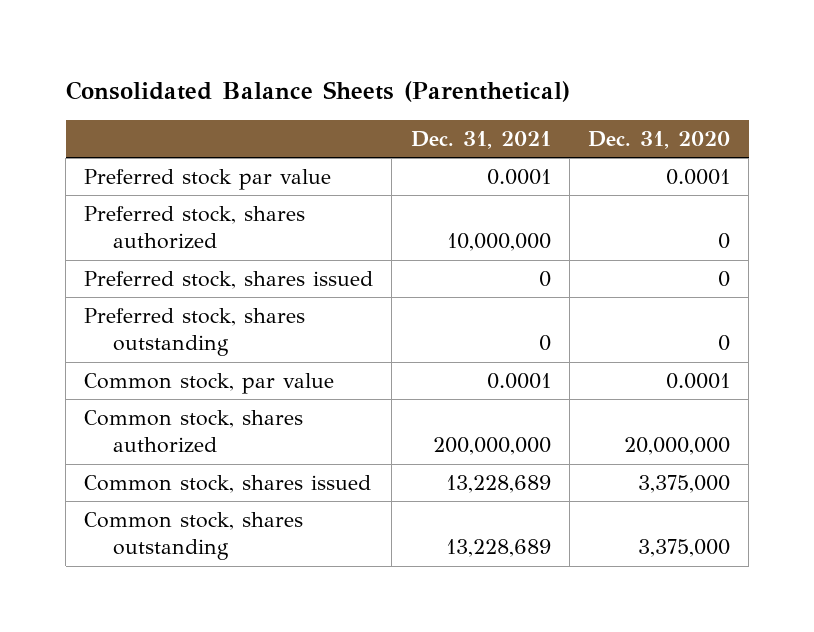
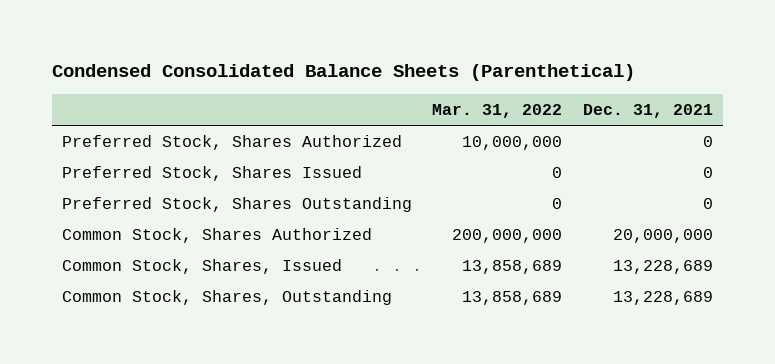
[65,80,570,102] Consolidated Balance Sheets (Parenthetical) -> [51,64,635,82] Condensed Consolidated Balance Sheets (Parenthetical)
[587,130,730,149] Dec. 31, 2020 -> none
none -> [432,104,563,119] Mar. 31, 2022
[84,168,332,190] Preferred stock par value -> none
[84,372,335,394] Common stock, par value -> none
[84,205,306,250] Preferred stock, shares authorized -> [61,135,402,151] Preferred Stock, Shares Authorized
[446,233,551,252] 10,000,000 -> [703,136,714,148] 0
[84,270,374,289] Preferred stock, shares issued -> [61,166,362,182] Preferred Stock, Shares Issued
[84,307,306,357] Preferred stock, shares outstanding -> [61,197,412,213] Preferred Stock, Shares Outstanding
[84,409,304,454] Common stock, shares authorized -> [61,228,372,244] Common Stock, Shares Authorized
[432,437,551,456] 200,000,000 -> [613,229,714,244] 20,000,000
[84,474,372,493] Common stock, shares issued -> [61,259,342,275] Common Stock, Shares, Issued
[84,511,304,561] Common stock, shares outstanding -> [61,290,392,306] Common Stock, Shares, Outstanding

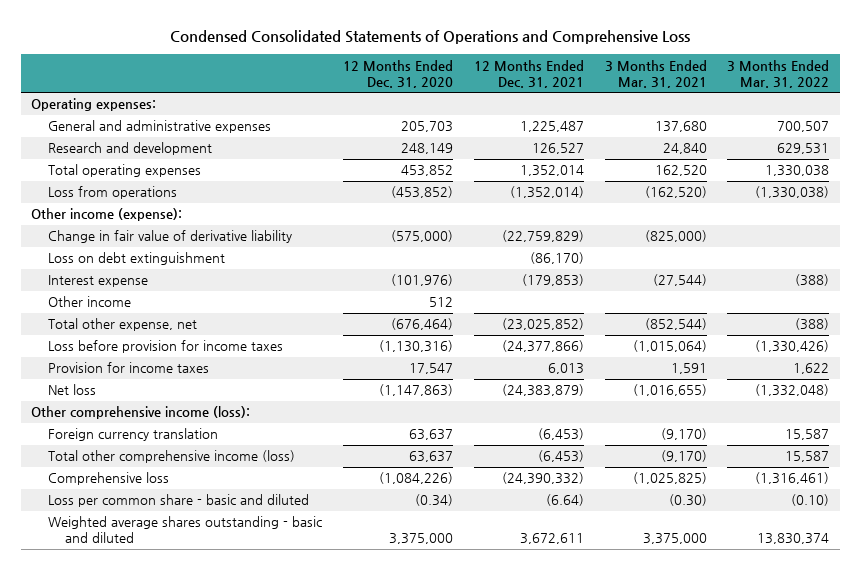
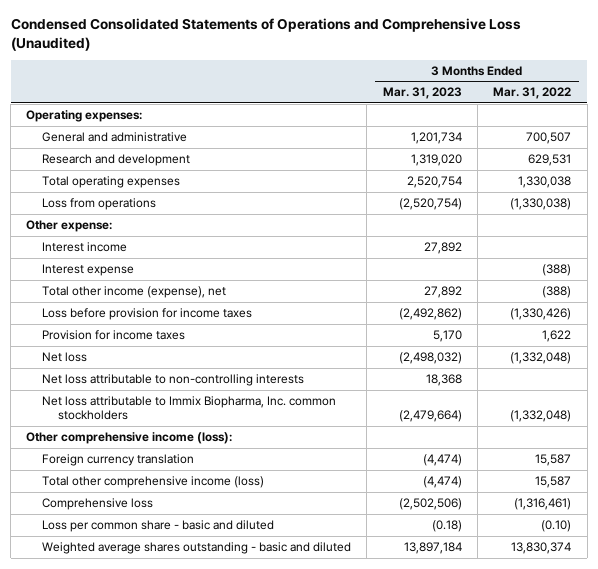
[170,30,691,45] Condensed Consolidated Statements of Operations and Comprehensive Loss -> [10,18,521,51] Condensed Consolidated Statements of Operations and Comprehensive Loss (Unaudited)
[342,59,453,88] 12 Months Ended Dec. 31, 2020 -> none
[473,59,584,88] 12 Months Ended Dec. 31, 2021 -> none
[604,59,707,88] 3 Months Ended Mar. 31, 2021 -> none
none -> [382,87,462,100] Mar. 31, 2023
[48,120,272,134] General and administrative expenses -> [41,132,187,143] General and administrative
[48,230,293,244] Change in fair value of derivative liability -> none
[48,252,226,266] Loss on debt extinguishment -> none
[31,208,183,222] Other income (expense): -> [26,220,113,233] Other expense:
none -> [41,242,127,253] Interest income
[48,296,132,308] Other income -> none
[48,318,198,332] Total other expense, net -> [41,286,226,299] Total other income (expense), net
none -> [41,374,304,387] Net loss attributable to non-controlling interests
none -> [41,396,336,421] Net loss attributable to Immix Biopharma, Inc. common stockholders

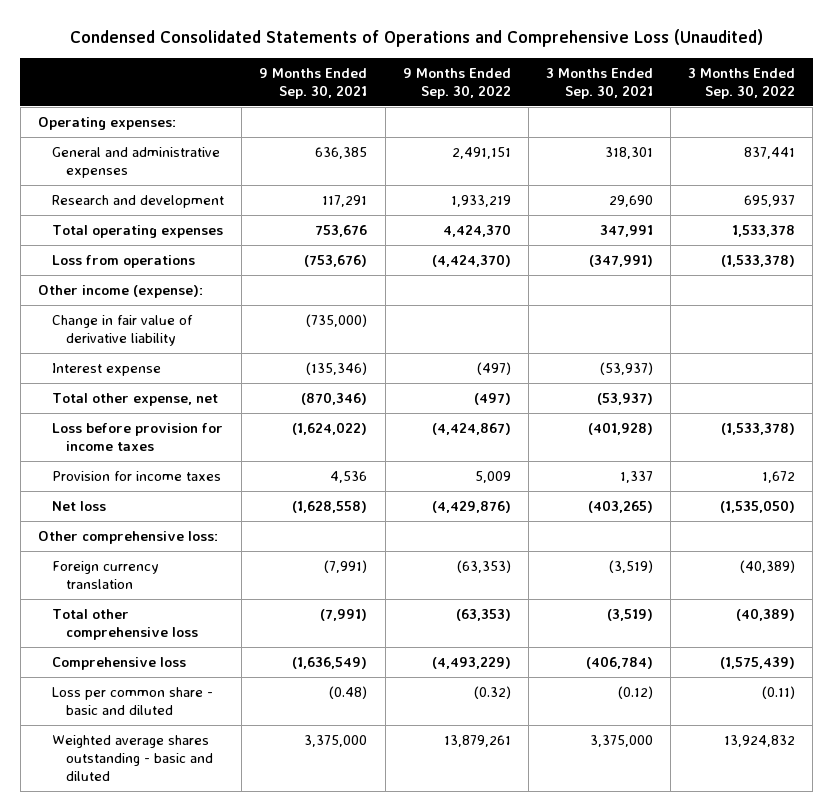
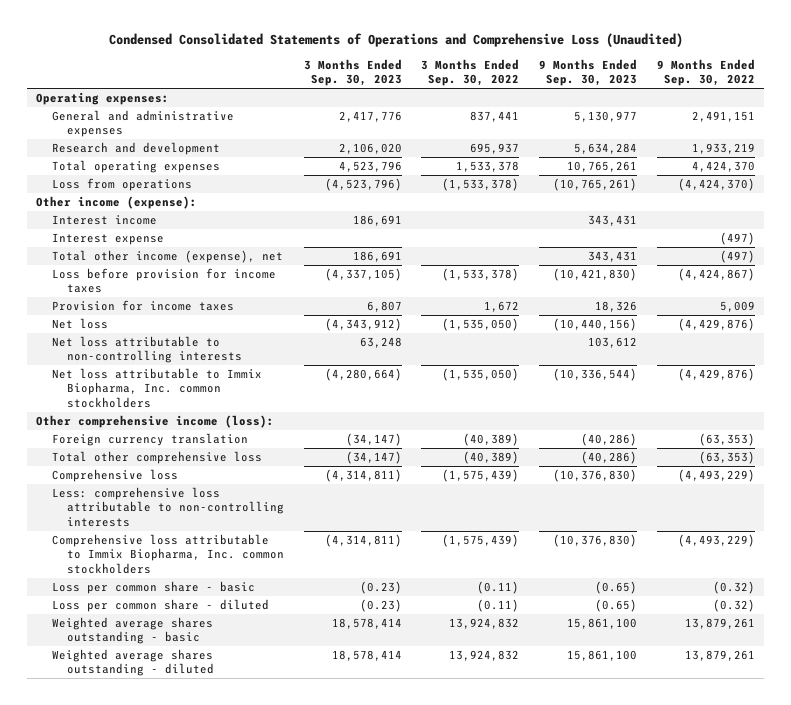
[259,67,368,100] 9 Months Ended Sep. 30, 2021 -> none
[546,67,654,100] 3 Months Ended Sep. 30, 2021 -> none
none -> [303,58,402,87] 3 Months Ended Sep. 30, 2023
none -> [539,58,638,87] 9 Months Ended Sep. 30, 2023
[52,314,194,347] Change in fair value of derivative liability -> none
none -> [51,214,157,225] Interest income
[52,392,219,406] Total other expense, net -> [51,249,283,263] Total other income (expense), net
none -> [51,335,243,364] Net loss attributable to non-controlling interests
none -> [51,367,262,408] Net loss attributable to Immix Biopharma, Inc. common stockholders
[38,530,219,544] Other comprehensive loss: -> [36,414,275,428] Other comprehensive income (loss):
none -> [51,486,285,527] Less: comprehensive loss attributable to non-controlling interests
none -> [51,533,285,574] Comprehensive loss attributable to Immix Biopharma, Inc. common stockholders
[52,686,214,716] Loss per common share - basic and diluted -> [51,580,255,594] Loss per common share - basic
none -> [51,598,269,612] Loss per common share - diluted
[52,734,214,782] Weighted average shares outstanding - basic and diluted -> [51,616,213,645] Weighted average shares outstanding - basic
none -> [51,648,215,677] Weighted average shares outstanding - diluted

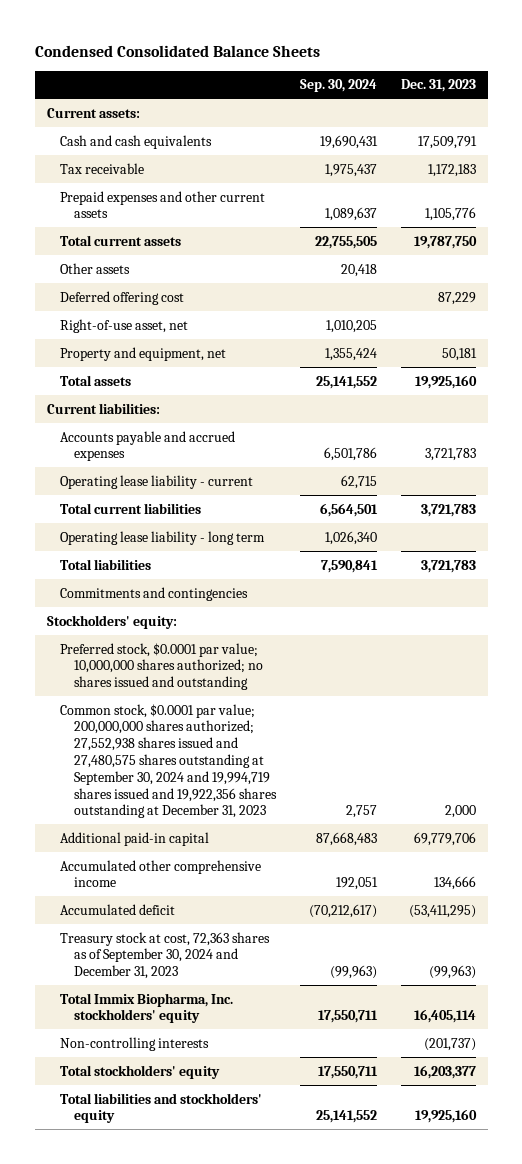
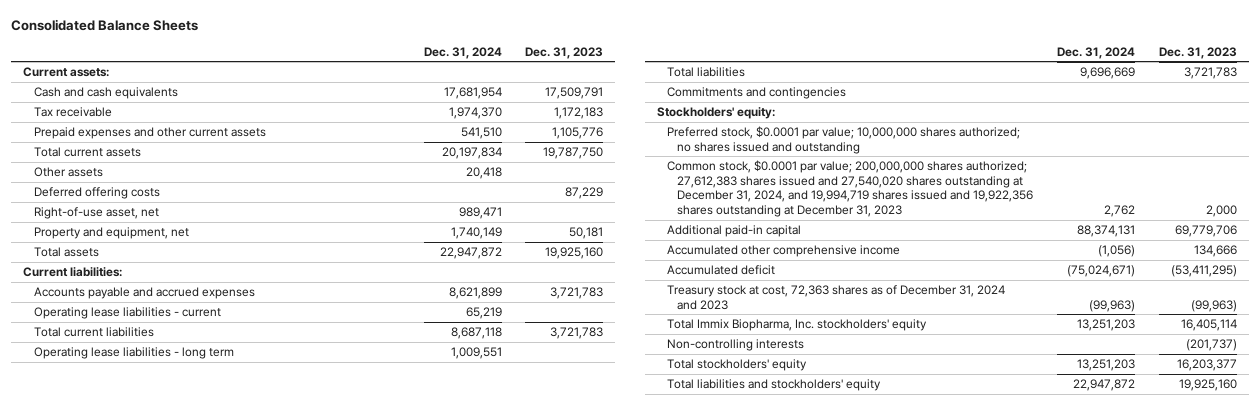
[34,44,320,57] Condensed Consolidated Balance Sheets -> [11,18,199,31] Consolidated Balance Sheets
[299,79,377,93] Sep. 30, 2024 -> none
none -> [423,46,502,59] Dec. 31, 2024
[60,290,185,305] Deferred offering cost -> [33,186,160,199] Deferred offering costs
[60,474,254,489] Operating lease liability - current -> [33,306,221,319] Operating lease liabilities - current
[60,530,266,545] Operating lease liability - long term -> [33,346,234,359] Operating lease liabilities - long term
[60,703,278,819] Common stock, $0.0001 par value; 200,000,000 shares authorized; 27,552,938 shares issued and 27,480,575 shares outstanding at September 30, 2024 and 19,994,719 shares issued and 19,922,356 shares outstanding at December 31, 2023 -> [666,159,1034,218] Common stock, $0.0001 par value; 200,000,000 shares authorized; 27,612,383 shares issued and 27,540,020 shares outstanding at December 31, 2024, and 19,994,719 shares issued and 19,922,356 shares outstanding at December 31, 2023
[60,931,271,980] Treasury stock at cost, 72,363 shares as of September 30, 2024 and December 31, 2023 -> [666,284,1005,310] Treasury stock at cost, 72,363 shares as of December 31, 2024 and 2023

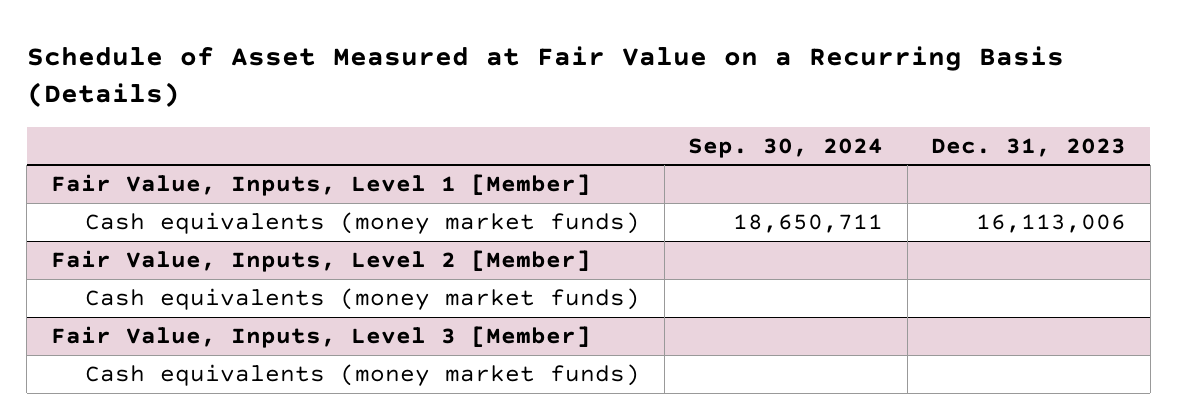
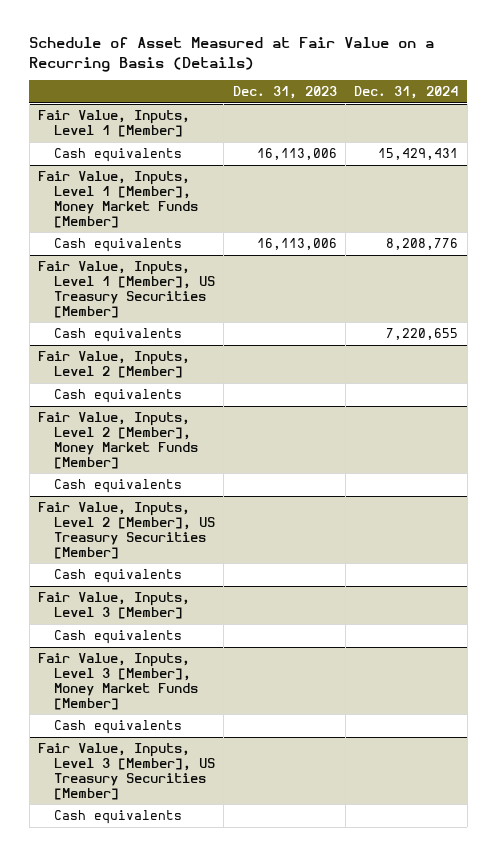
[688,137,884,158] Sep. 30, 2024 -> none
none -> [354,86,459,100] Dec. 31, 2024
[85,212,641,235] Cash equivalents (money market funds) -> [53,148,182,163] Cash equivalents
none -> [38,171,198,228] Fair Value, Inputs, Level 1 [Member], Money Market Funds [Member]
none -> [53,238,182,253] Cash equivalents
none -> [38,261,215,318] Fair Value, Inputs, Level 1 [Member], US Treasury Securities [Member]
none -> [53,328,182,343] Cash equivalents
[85,288,641,311] Cash equivalents (money market funds) -> [53,389,182,404] Cash equivalents
none -> [38,412,198,469] Fair Value, Inputs, Level 2 [Member], Money Market Funds [Member]
none -> [53,479,182,494] Cash equivalents
none -> [38,502,215,559] Fair Value, Inputs, Level 2 [Member], US Treasury Securities [Member]
none -> [53,569,182,584] Cash equivalents
[85,364,641,387] Cash equivalents (money market funds) -> [53,630,182,645] Cash equivalents
none -> [38,653,198,710] Fair Value, Inputs, Level 3 [Member], Money Market Funds [Member]
none -> [53,720,182,735] Cash equivalents
none -> [38,743,215,800] Fair Value, Inputs, Level 3 [Member], US Treasury Securities [Member]
none -> [53,810,182,825] Cash equivalents

